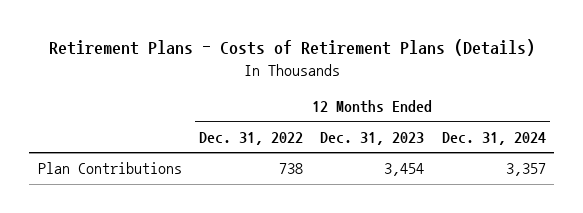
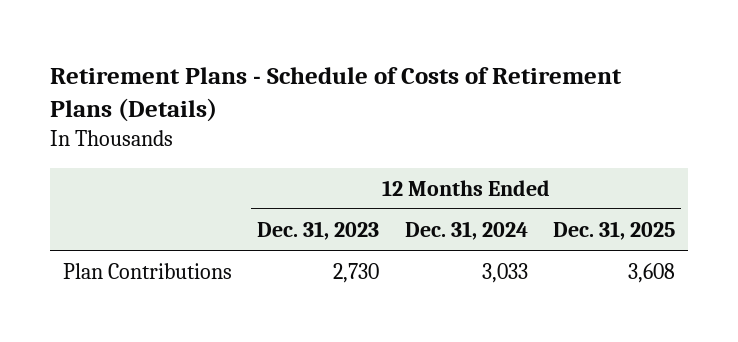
[48,39,535,57] Retirement Plans - Costs of Retirement Plans (Details) -> [50,66,623,123] Retirement Plans - Schedule of Costs of Retirement Plans (Details)
[198,131,303,145] Dec. 31, 2022 -> none
none -> [553,220,676,240] Dec. 31, 2025
[384,163,425,177] 3,454 -> [333,262,380,283] 2,730
[505,163,546,177] 3,357 -> [481,262,528,283] 3,033

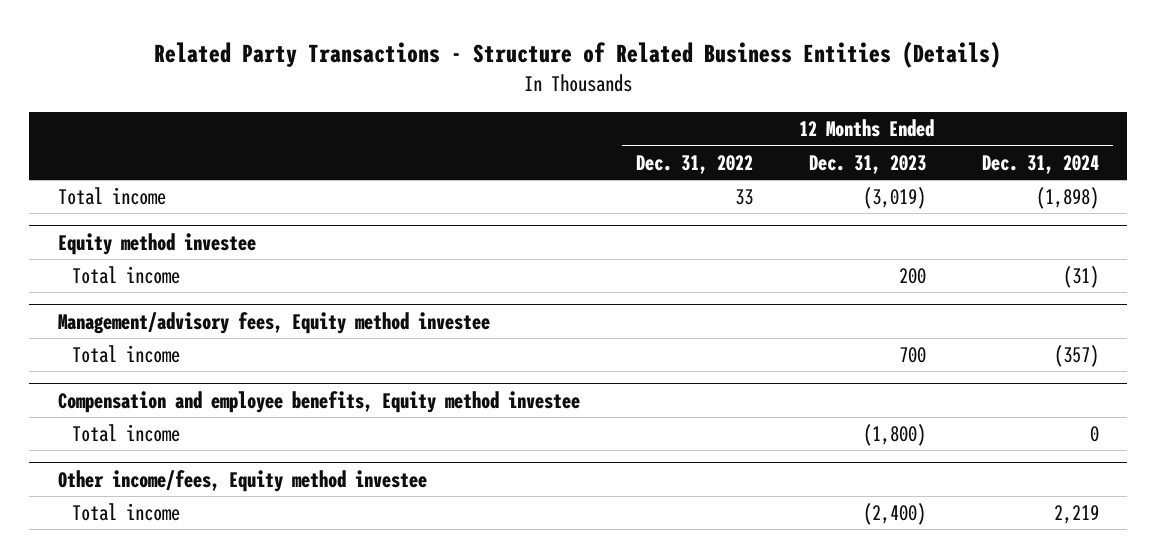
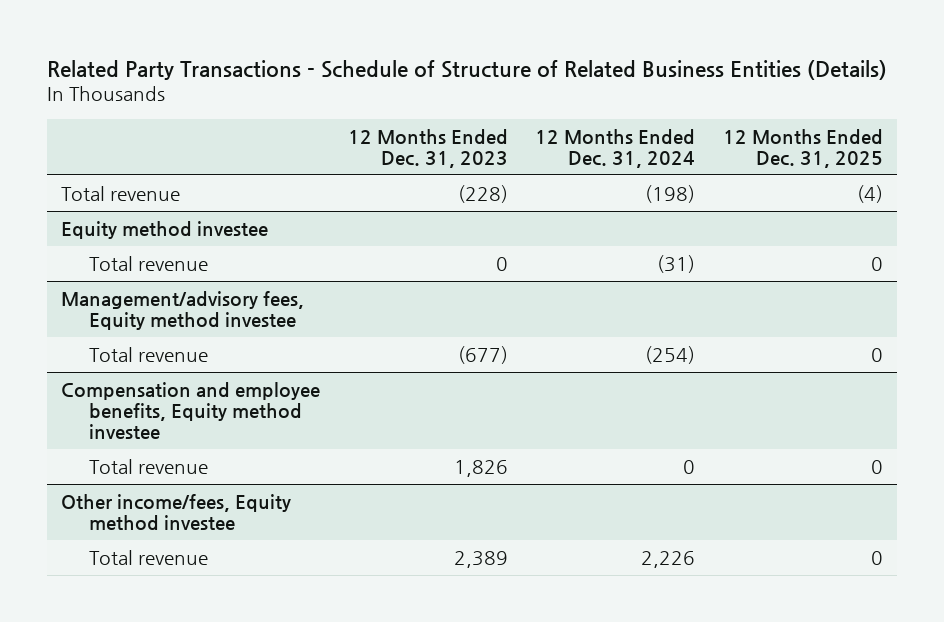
[154,41,1002,69] Related Party Transactions - Structure of Related Business Entities (Details) -> [47,59,888,80] Related Party Transactions - Schedule of Structure of Related Business Entities (Details)
[635,154,753,174] Dec. 31, 2022 -> none
none -> [723,128,884,168] 12 Months Ended Dec. 31, 2025
[57,187,166,206] Total income -> [61,185,181,201] Total revenue
[862,187,926,210] (3,019) -> [457,184,508,203] (228)
[1036,187,1100,210] (1,898) -> [645,184,696,203] (198)
[72,266,181,285] Total income -> [88,255,208,271] Total revenue
[898,268,926,285] 200 -> [495,256,508,271] 0
[72,345,181,364] Total income -> [88,346,208,362] Total revenue
[898,347,926,364] 700 -> [457,345,508,364] (677)
[1054,345,1100,368] (357) -> [645,345,696,364] (254)
[72,424,181,443] Total income -> [88,458,208,474] Total revenue
[862,424,926,447] (1,800) -> [453,459,508,477] 1,826
[72,503,181,522] Total income -> [88,549,208,565] Total revenue
[862,503,926,526] (2,400) -> [453,550,508,568] 2,389
[1054,505,1100,525] 2,219 -> [641,550,696,568] 2,226

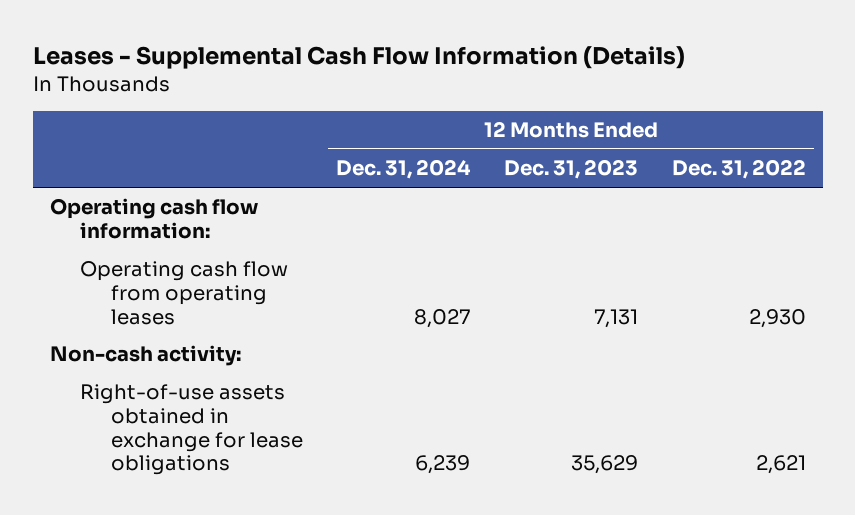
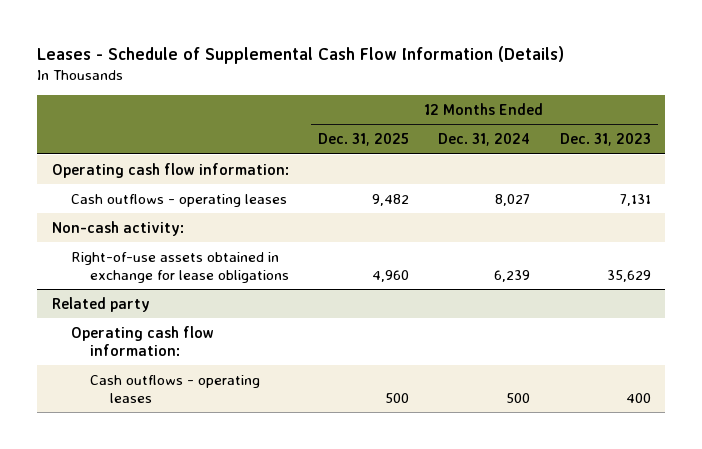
[32,45,685,69] Leases - Supplemental Cash Flow Information (Details) -> [37,46,565,65] Leases - Schedule of Supplemental Cash Flow Information (Details)
[671,159,806,180] Dec. 31, 2022 -> none
none -> [318,132,410,146] Dec. 31, 2025
[80,261,289,325] Operating cash flow from operating leases -> [71,193,288,207] Cash outflows - operating leases
none -> [51,296,150,312] Related party
none -> [71,325,215,356] Operating cash flow information:
none -> [90,374,261,403] Cash outflows - operating leases

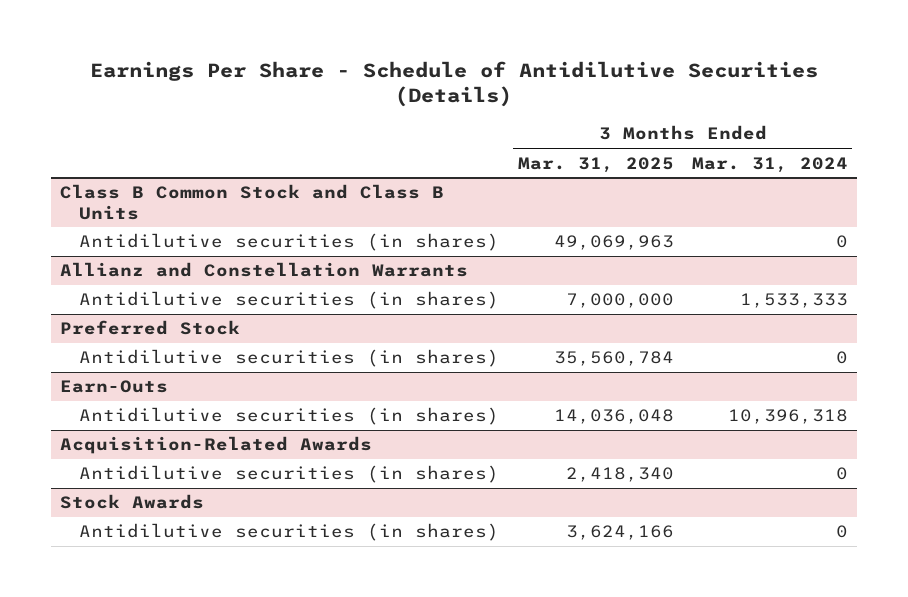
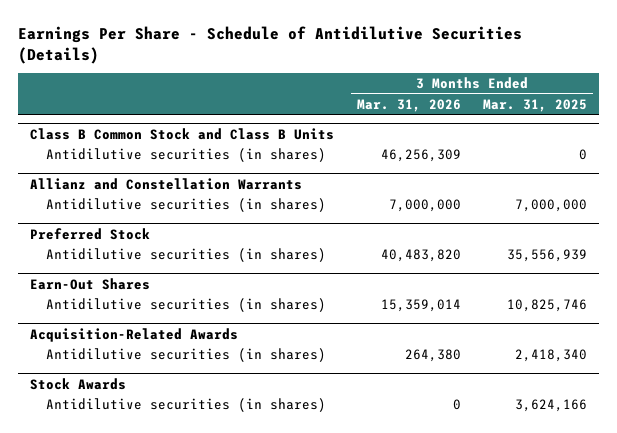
[691,156,848,173] Mar. 31, 2024 -> none
none -> [356,98,461,112] Mar. 31, 2026
[553,235,674,251] 49,069,963 -> [579,148,588,160] 0
[553,351,674,367] 35,560,784 -> [507,248,588,262] 35,556,939
[59,380,168,394] Earn-Outs -> [29,277,150,290] Earn-Out Shares
[553,409,674,425] 14,036,048 -> [507,298,588,312] 10,825,746

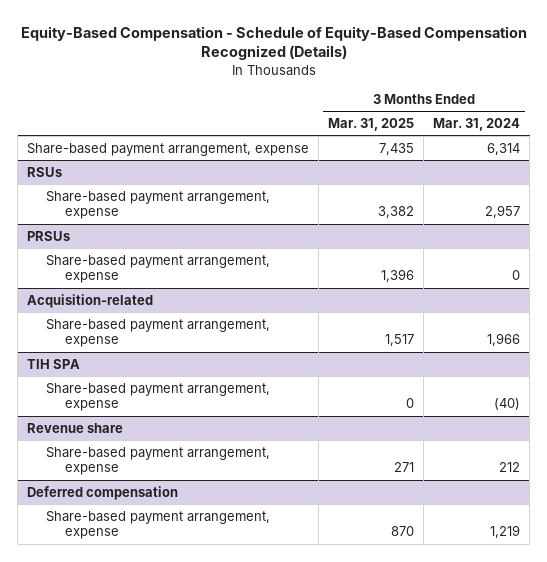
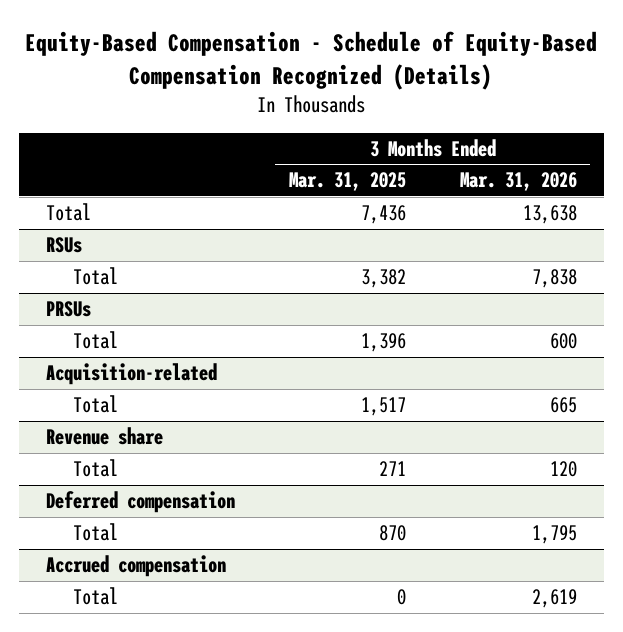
[433,117,521,131] Mar. 31, 2024 -> none
none -> [459,172,577,192] Mar. 31, 2026
[27,142,310,156] Share-based payment arrangement, expense -> none
none -> [45,203,91,222] Total
[46,190,271,220] Share-based payment arrangement, expense -> [72,267,118,286] Total
[46,254,271,284] Share-based payment arrangement, expense -> [72,331,118,350] Total
[27,358,81,369] TIH SPA -> none
[46,382,271,412] Share-based payment arrangement, expense -> none
[46,318,271,348] Share-based payment arrangement, expense -> [72,395,118,414] Total
[46,446,271,476] Share-based payment arrangement, expense -> [72,459,118,478] Total
[46,510,271,540] Share-based payment arrangement, expense -> [72,523,118,542] Total
none -> [45,555,226,578] Accrued compensation
none -> [72,587,118,606] Total

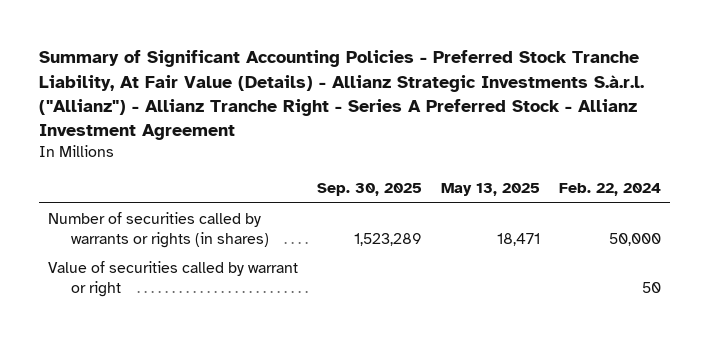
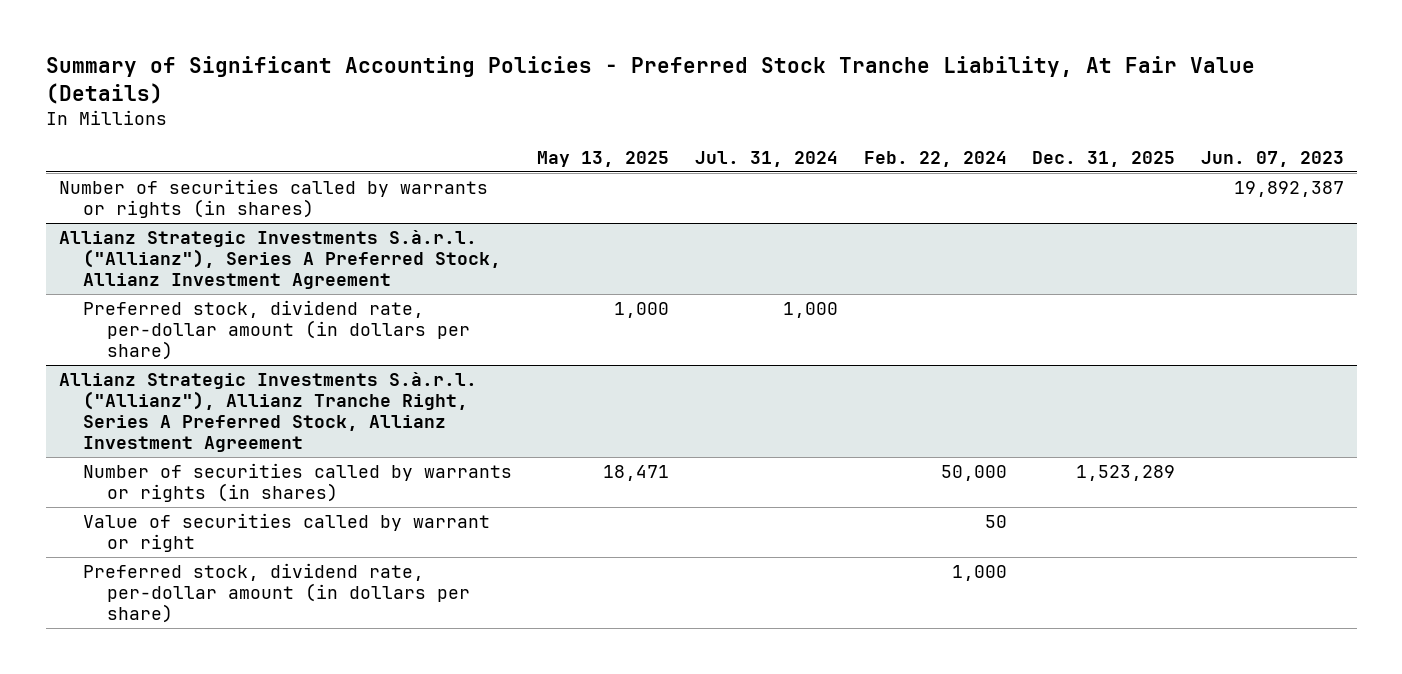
[39,50,645,141] Summary of Significant Accounting Policies - Preferred Stock Tranche Liability, At Fair Value (Details) - Allianz Strategic Investments S.à.r.l. ("Allianz") - Allianz Tranche Right - Series A Preferred Stock - Allianz Investment Agreement -> [45,56,1255,104] Summary of Significant Accounting Policies - Preferred Stock Tranche Liability, At Fair Value (Details)
[317,183,423,197] Sep. 30, 2025 -> none
none -> [695,150,839,167] Jul. 31, 2024
none -> [1032,150,1176,167] Dec. 31, 2025
none -> [1200,150,1344,167] Jun. 07, 2023
none -> [58,179,488,219] Number of securities called by warrants or rights (in shares)
none -> [58,230,501,289] Allianz Strategic Investments S.à.r.l. ("Allianz"), Series A Preferred Stock, Allianz Investment Agreement
none -> [82,300,471,360] Preferred stock, dividend rate, per-dollar amount (in dollars per share)
none -> [58,372,477,452] Allianz Strategic Investments S.à.r.l. ("Allianz"), Allianz Tranche Right, Series A Preferred Stock, Allianz Investment Agreement
none -> [82,563,471,623] Preferred stock, dividend rate, per-dollar amount (in dollars per share)

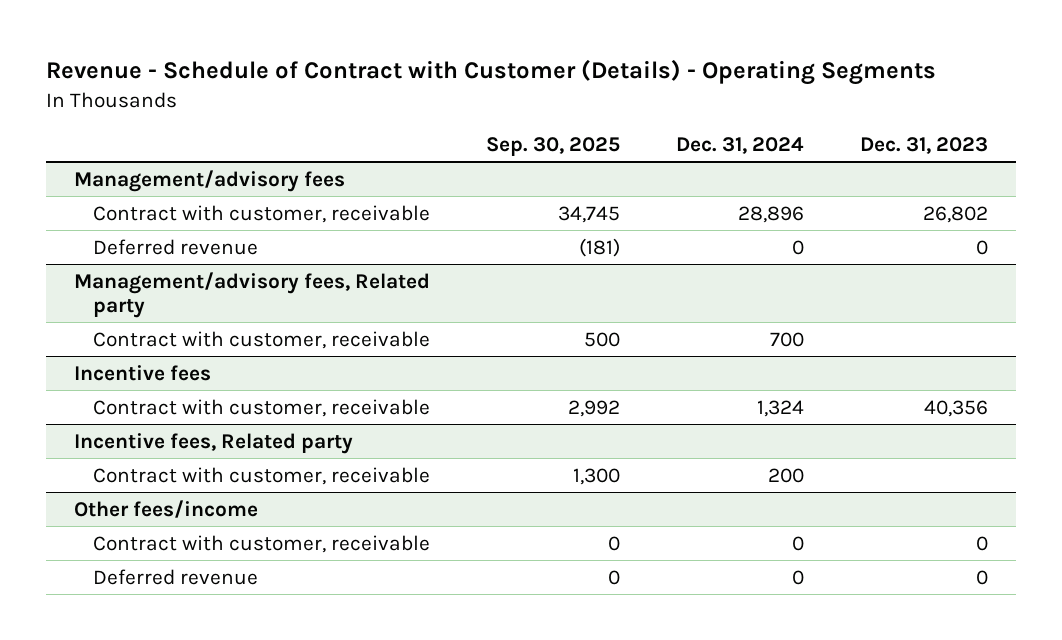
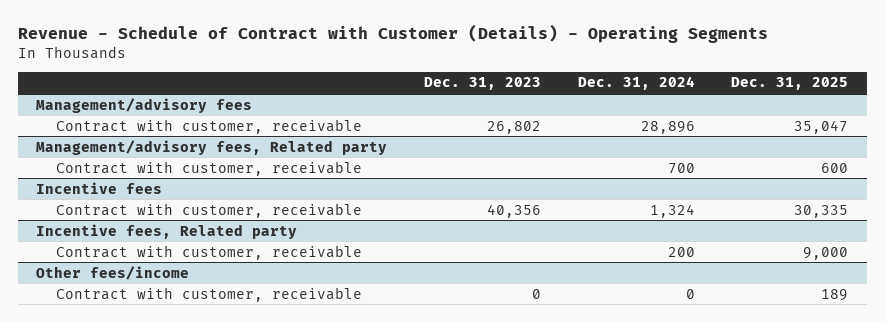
[486,137,621,157] Sep. 30, 2025 -> none
none -> [731,77,849,91] Dec. 31, 2025
[93,238,259,255] Deferred revenue -> none
[93,568,259,585] Deferred revenue -> none

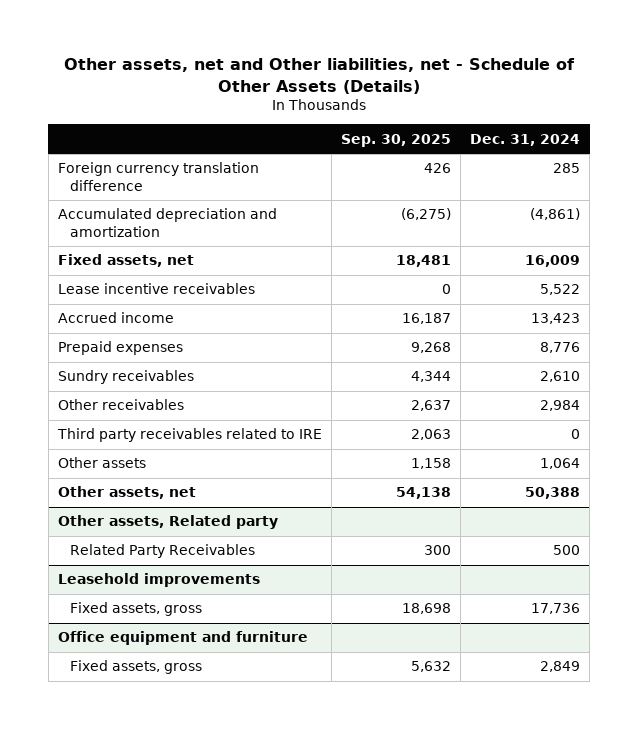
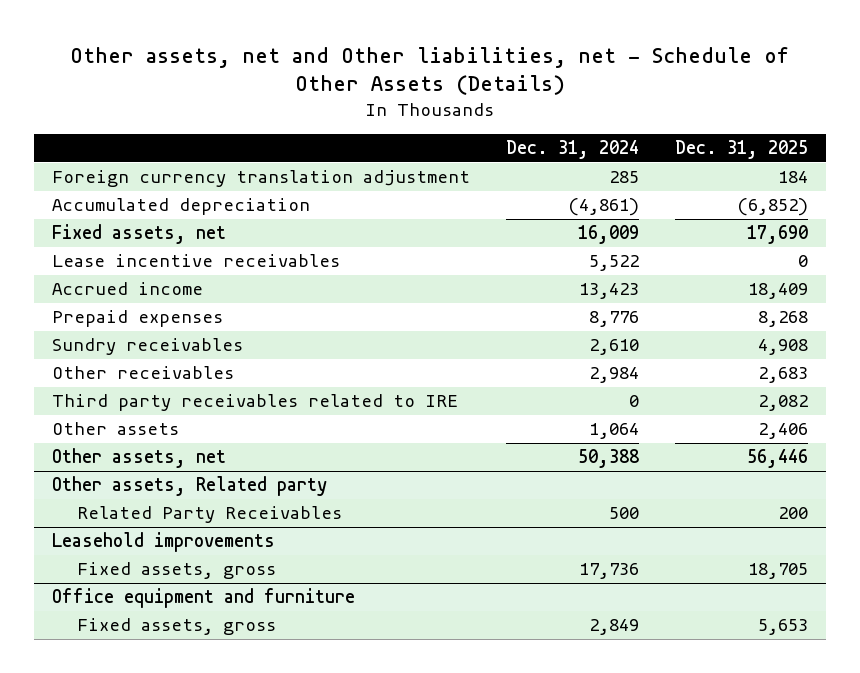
[340,133,451,147] Sep. 30, 2025 -> none
none -> [674,140,808,160] Dec. 31, 2025
[57,162,259,192] Foreign currency translation difference -> [51,170,470,188] Foreign currency translation adjustment
[57,208,277,238] Accumulated depreciation and amortization -> [51,198,310,216] Accumulated depreciation

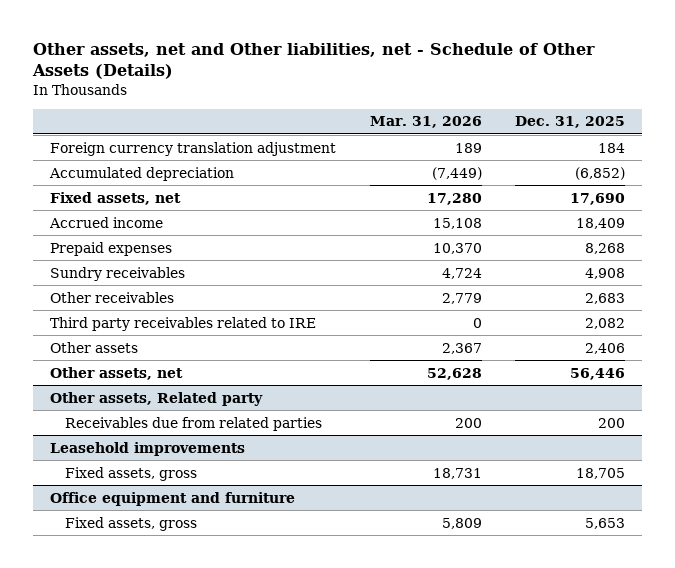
[505,140,639,160] Dec. 31, 2024 -> none
none -> [369,116,482,129] Mar. 31, 2026
[51,254,340,268] Lease incentive receivables -> none
[76,506,342,524] Related Party Receivables -> [65,416,323,431] Receivables due from related parties

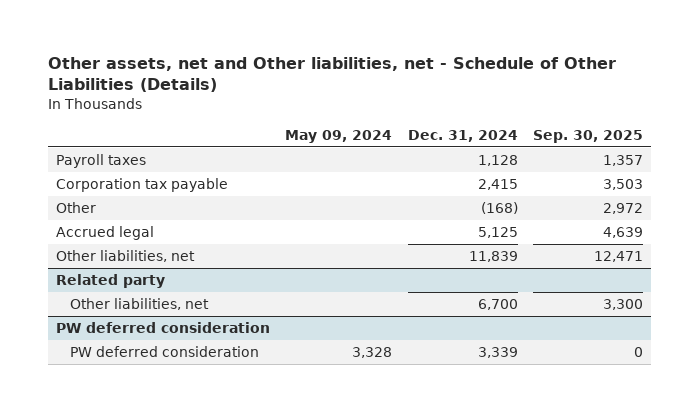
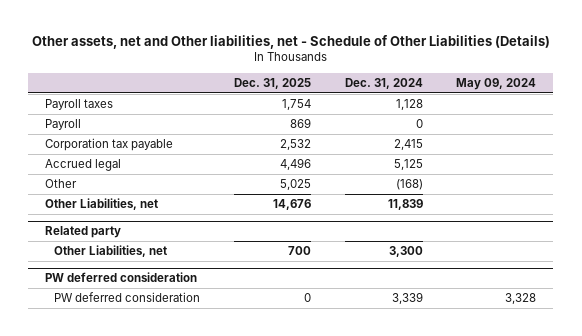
[533,129,644,143] Sep. 30, 2025 -> none
none -> [234,77,312,89] Dec. 31, 2025
none -> [45,119,82,131] Payroll
[55,202,96,214] Other -> [45,179,78,189] Other
[55,250,195,263] Other liabilities, net -> [45,198,159,211] Other Liabilities, net
[70,298,210,311] Other liabilities, net -> [54,245,168,258] Other Liabilities, net
[477,299,518,311] 6,700 -> [388,246,423,258] 3,300

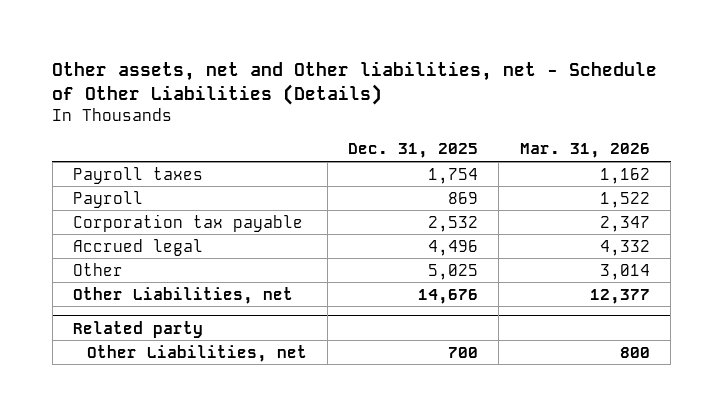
[344,77,423,89] Dec. 31, 2024 -> none
[456,77,537,90] May 09, 2024 -> none
none -> [519,143,650,159] Mar. 31, 2026
[45,272,198,283] PW deferred consideration -> none
[54,292,201,303] PW deferred consideration -> none

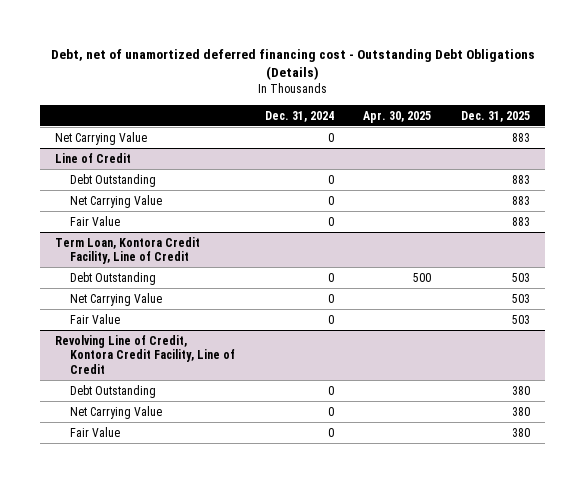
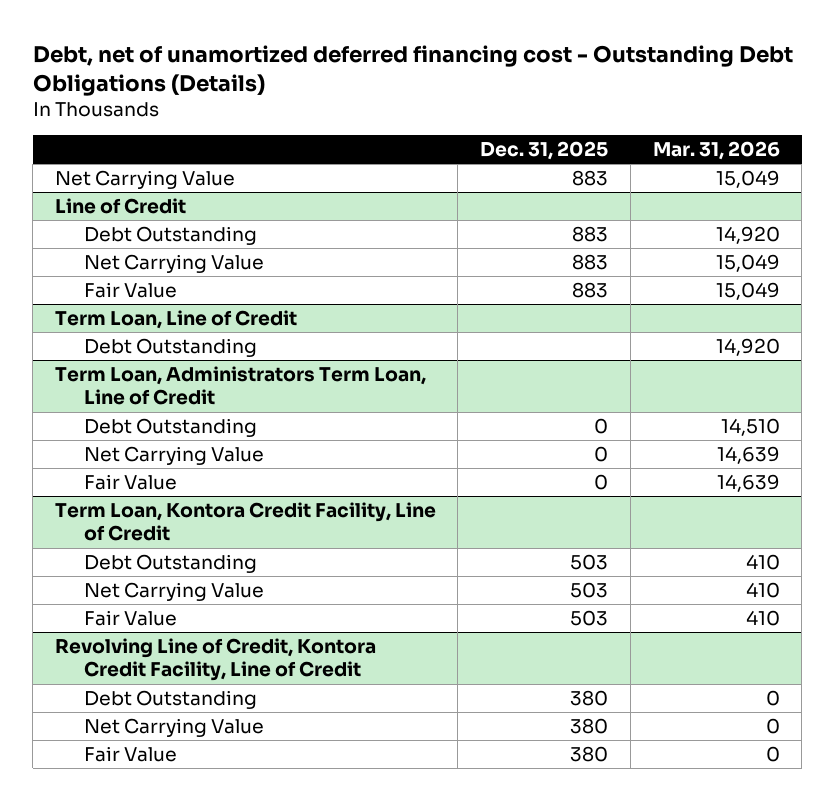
[264,110,334,122] Dec. 31, 2024 -> none
[363,110,432,123] Apr. 30, 2025 -> none
none -> [652,140,780,160] Mar. 31, 2026
none -> [54,310,297,330] Term Loan, Line of Credit
none -> [83,338,257,358] Debt Outstanding
none -> [54,366,426,406] Term Loan, Administrators Term Loan, Line of Credit
none -> [83,418,257,438] Debt Outstanding
none -> [83,446,264,466] Net Carrying Value
none -> [83,474,177,491] Fair Value

